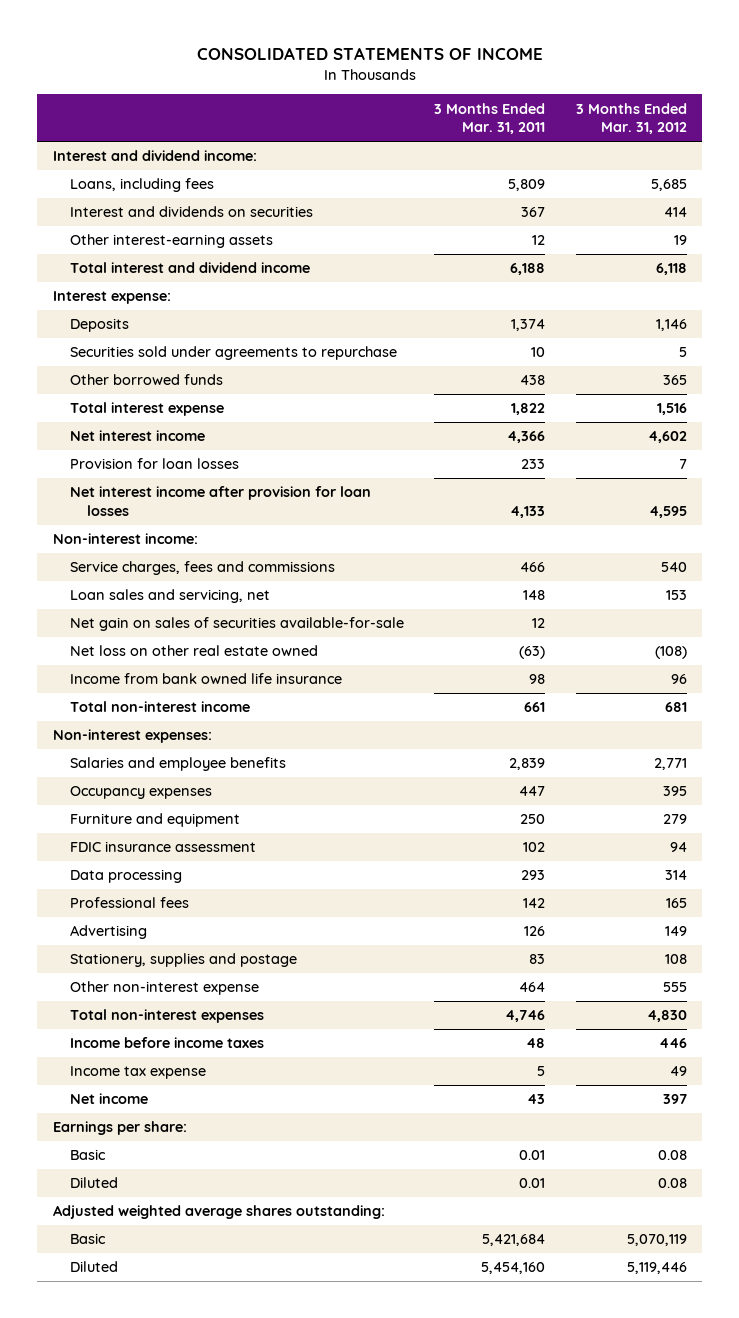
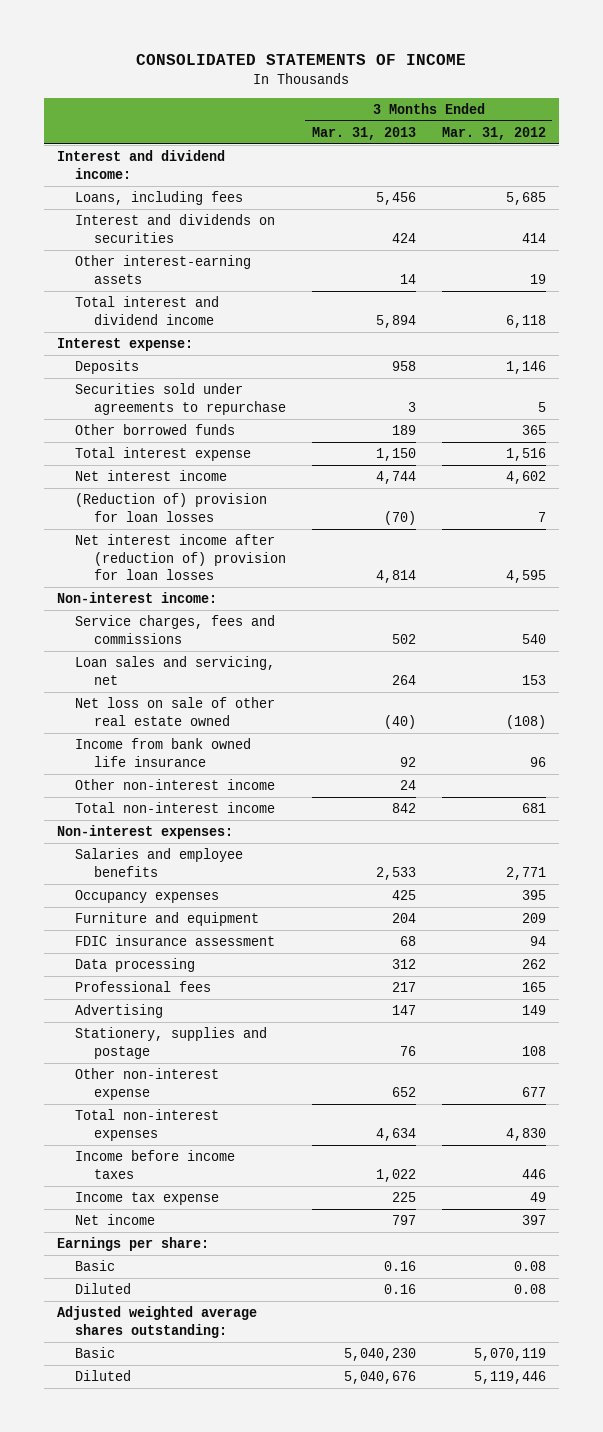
[434,102,546,135] 3 Months Ended Mar. 31, 2011 -> none
none -> [311,126,416,140] Mar. 31, 2013
[69,458,239,470] Provision for loan losses -> [75,493,268,522] (Reduction of) provision for loan losses
[69,486,371,516] Net interest income after provision for loan losses -> [75,534,286,580] Net interest income after (reduction of) provision for loan losses
[69,617,404,632] Net gain on sales of securities available-for-sale -> none
[69,645,318,657] Net loss on other real estate owned -> [75,697,276,726] Net loss on sale of other real estate owned
none -> [75,779,276,791] Other non-interest income
[662,814,687,825] 279 -> [521,913,546,924] 209
[664,870,687,881] 314 -> [521,959,546,970] 262
[662,982,687,993] 555 -> [521,1086,546,1097] 677

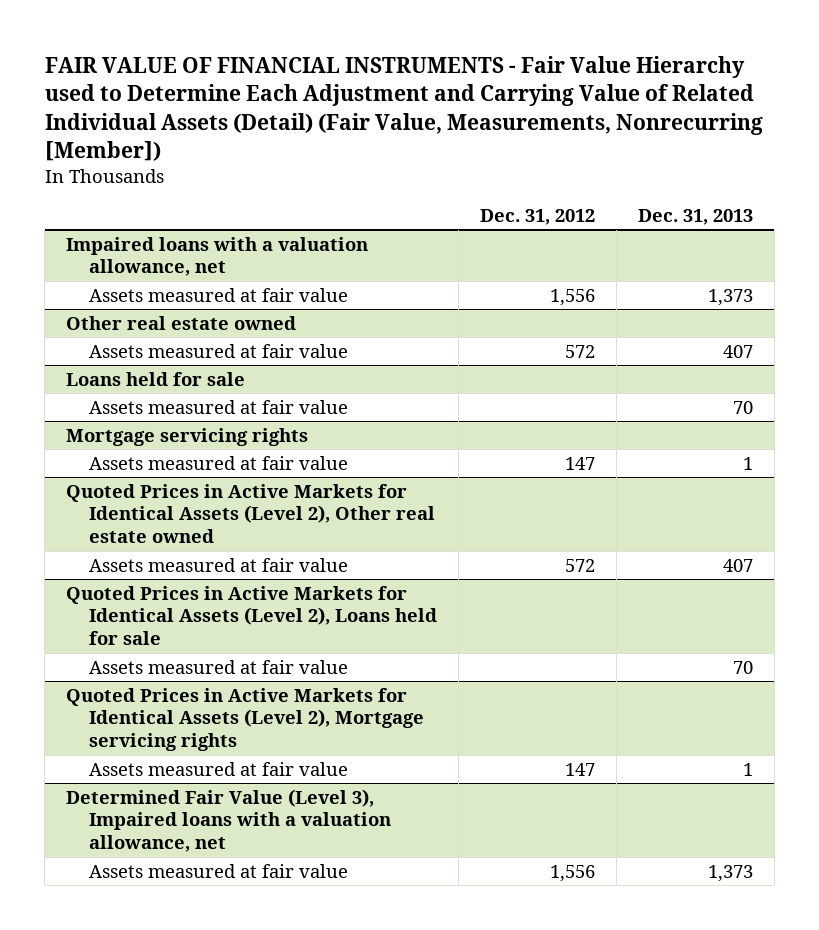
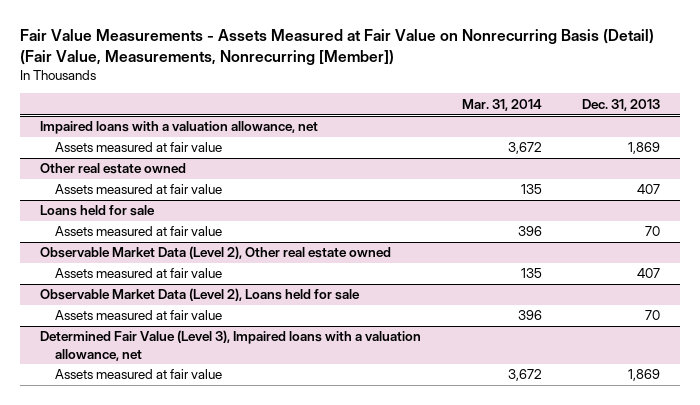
[44,56,763,162] FAIR VALUE OF FINANCIAL INSTRUMENTS - Fair Value Hierarchy used to Determine Each Adjustment and Carrying Value of Related Individual Assets (Detail) (Fair Value, Measurements, Nonrecurring [Member]) -> [20,29,655,65] Fair Value Measurements - Assets Measured at Fair Value on Nonrecurring Basis (Detail) (Fair Value, Measurements, Nonrecurring [Member])
[480,208,596,225] Dec. 31, 2012 -> none
none -> [461,98,542,111] Mar. 31, 2014
[707,288,753,306] 1,373 -> [627,142,660,155] 1,869
[66,427,309,446] Mortgage servicing rights -> none
[89,455,349,470] Assets measured at fair value -> none
[66,483,436,543] Quoted Prices in Active Markets for Identical Assets (Level 2), Other real estate owned -> none
none -> [40,246,392,260] Observable Market Data (Level 2), Other real estate owned
[66,585,438,645] Quoted Prices in Active Markets for Identical Assets (Level 2), Loans held for sale -> none
none -> [40,288,361,302] Observable Market Data (Level 2), Loans held for sale
[66,687,425,751] Quoted Prices in Active Markets for Identical Assets (Level 2), Mortgage servicing rights -> none
[89,761,349,776] Assets measured at fair value -> none
[707,864,753,882] 1,373 -> [627,369,660,382] 1,869

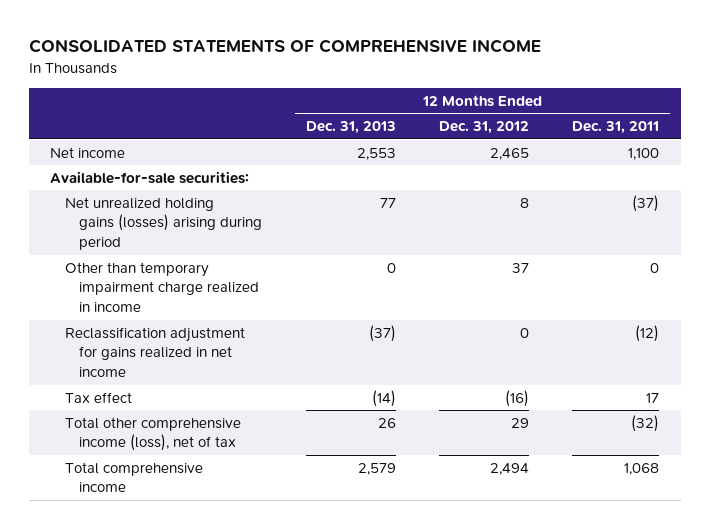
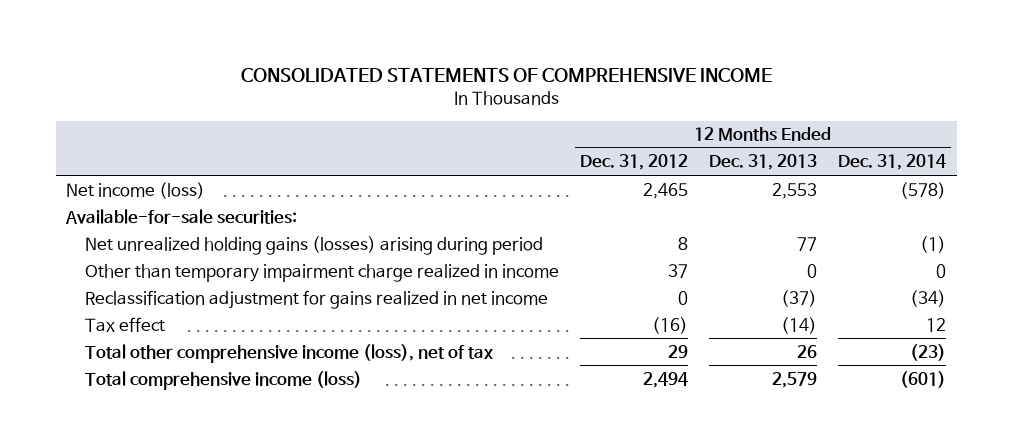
[572,121,660,135] Dec. 31, 2011 -> none
none -> [838,154,947,171] Dec. 31, 2014
[50,146,126,158] Net income -> [66,181,206,199] Net income (loss)
[64,461,203,493] Total comprehensive income -> [85,370,363,390] Total comprehensive income (loss)

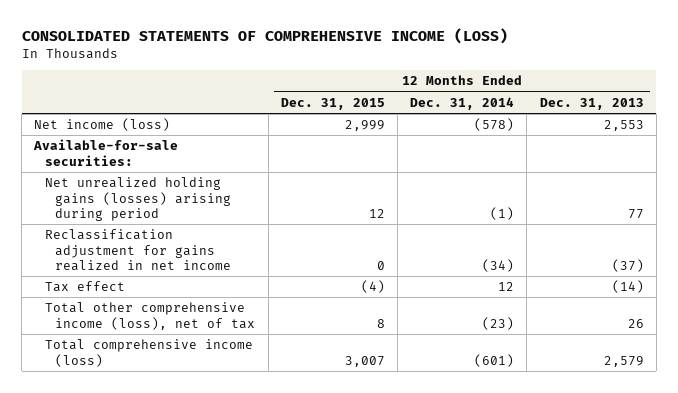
[241,67,773,82] CONSOLIDATED STATEMENTS OF COMPREHENSIVE INCOME -> [21,27,508,44] CONSOLIDATED STATEMENTS OF COMPREHENSIVE INCOME (LOSS)
[580,154,689,171] Dec. 31, 2012 -> none
none -> [280,97,385,110] Dec. 31, 2015
[85,263,560,282] Other than temporary impairment charge realized in income -> none

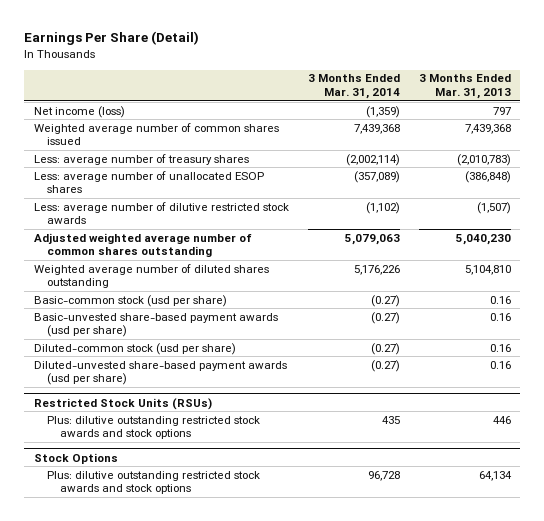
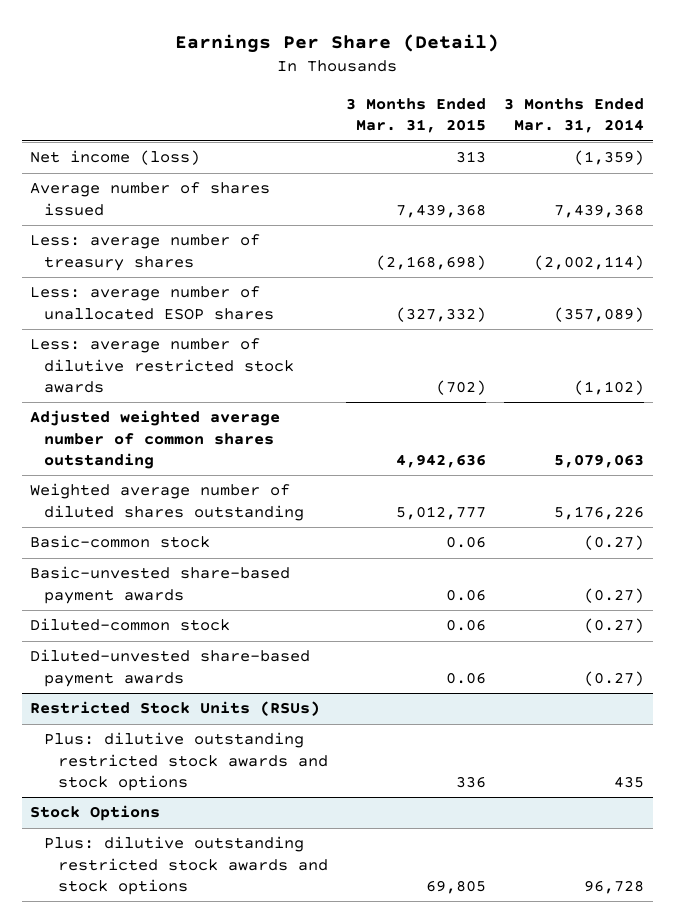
[418,74,511,100] 3 Months Ended Mar. 31, 2013 -> none
none -> [346,98,487,134] 3 Months Ended Mar. 31, 2015
[33,122,279,146] Weighted average number of common shares issued -> [30,182,271,216] Average number of shares issued
[33,294,227,307] Basic-common stock (usd per share) -> [30,535,211,549] Basic-common stock
[33,312,278,338] Basic-unvested share-based payment awards (usd per share) -> [30,566,291,604] Basic-unvested share-based payment awards
[33,342,236,355] Diluted-common stock (usd per share) -> [30,618,231,632] Diluted-common stock
[33,360,287,386] Diluted-unvested share-based payment awards (usd per share) -> [30,649,311,687] Diluted-unvested share-based payment awards

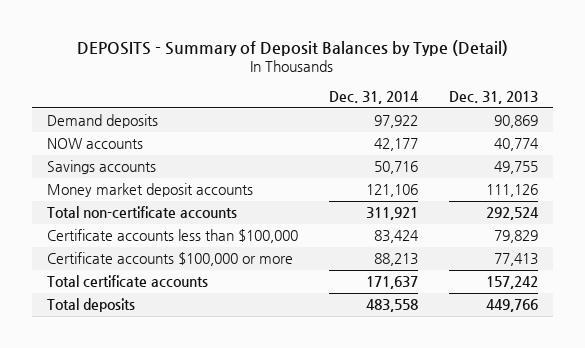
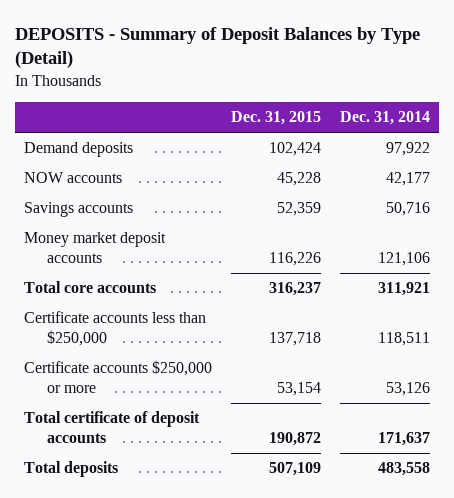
[448,90,538,104] Dec. 31, 2013 -> none
none -> [231,111,322,126] Dec. 31, 2015
[47,206,238,219] Total non-certificate accounts -> [24,281,157,294] Total core accounts
[47,229,299,244] Certificate accounts less than $100,000 -> [24,311,207,347] Certificate accounts less than $250,000
[373,230,419,244] 83,424 -> [377,332,430,347] 118,511
[47,252,294,267] Certificate accounts $100,000 or more -> [24,360,213,394] Certificate accounts $250,000 or more
[373,253,418,267] 88,213 -> [385,382,430,397] 53,126
[47,275,209,288] Total certificate accounts -> [24,411,201,444] Total certificate of deposit accounts

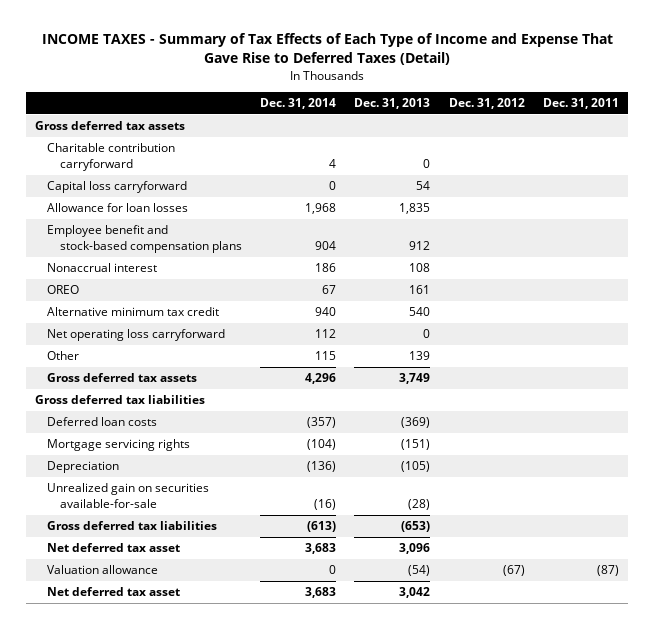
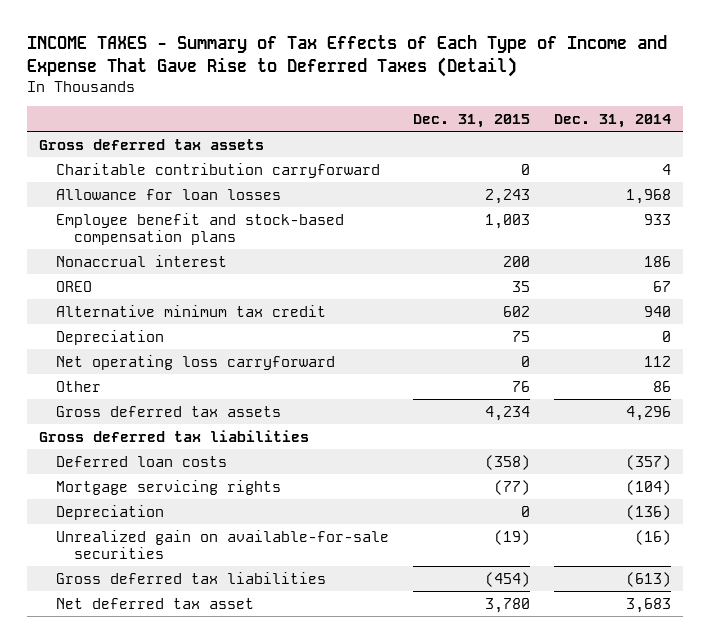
[354,98,431,110] Dec. 31, 2013 -> none
[448,98,525,110] Dec. 31, 2012 -> none
[542,98,619,110] Dec. 31, 2011 -> none
none -> [413,113,531,128] Dec. 31, 2015
[47,181,188,194] Capital loss carryforward -> none
[315,241,337,251] 904 -> [644,213,672,225] 933
none -> [56,329,165,345] Depreciation
[315,351,337,361] 115 -> [653,380,672,392] 86
[47,483,210,509] Unrealized gain on securities available-for-sale -> [56,529,390,560] Unrealized gain on available-for-sale securities
[47,565,159,575] Valuation allowance -> none
[47,587,181,597] Net deferred tax asset -> none

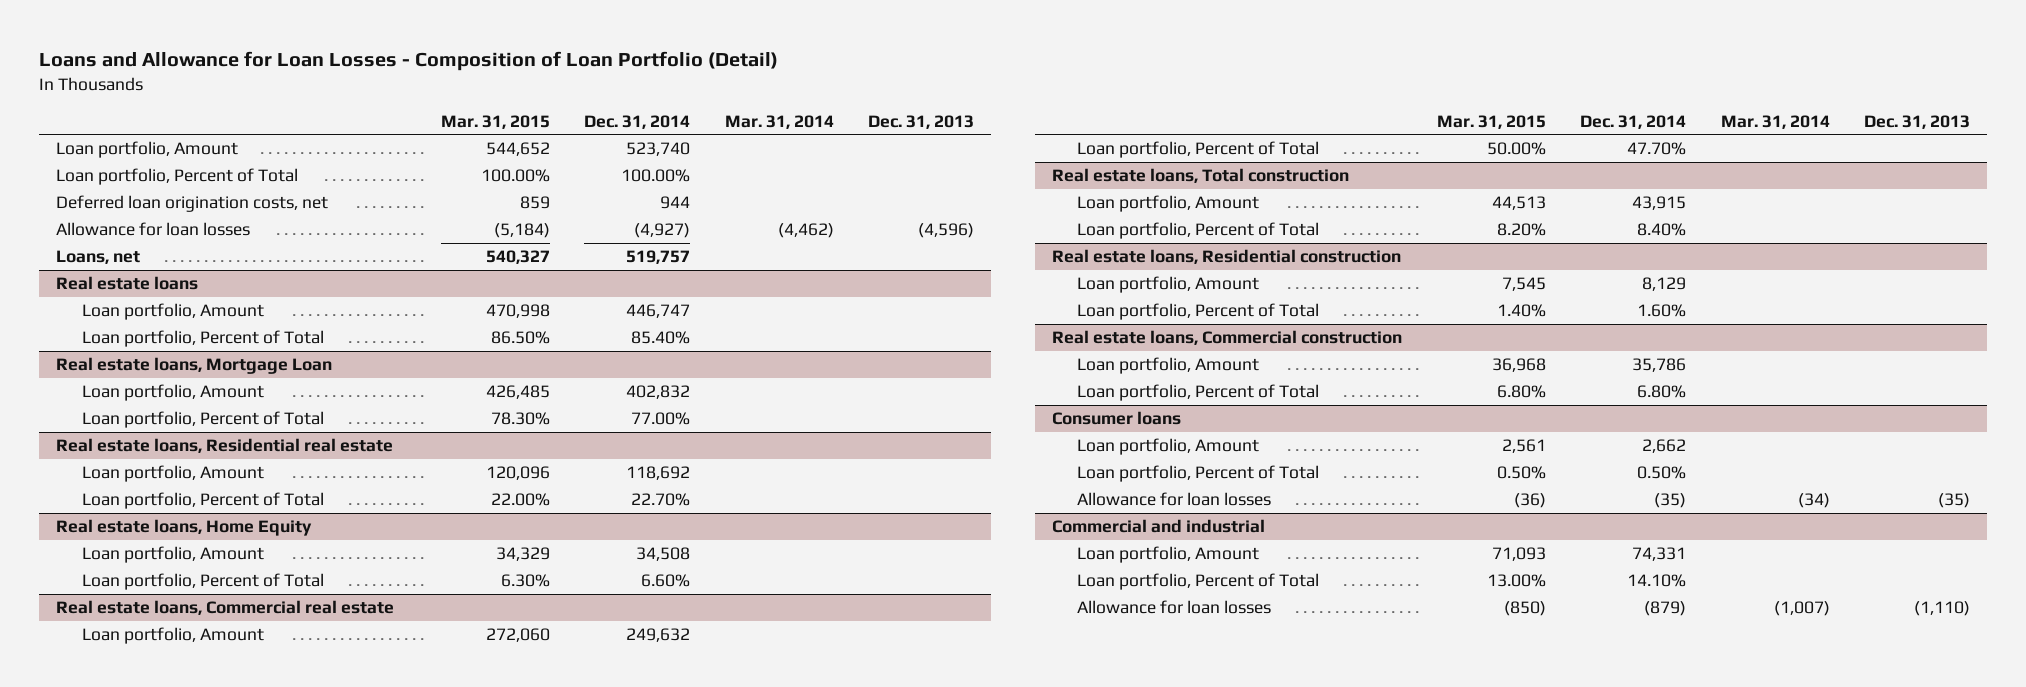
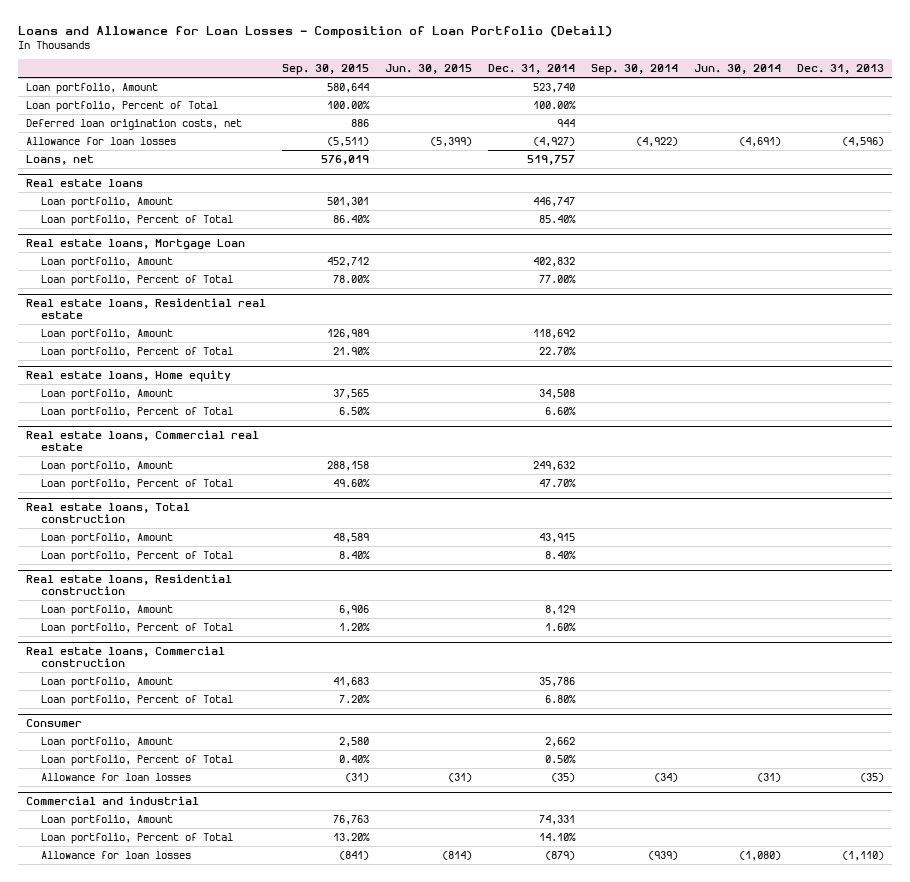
[440,114,550,129] Mar. 31, 2015 -> none
[724,114,834,129] Mar. 31, 2014 -> none
none -> [282,64,370,76] Sep. 30, 2015
none -> [385,64,473,75] Jun. 30, 2015
none -> [591,64,679,76] Sep. 30, 2014
none -> [694,64,782,75] Jun. 30, 2014
[56,519,313,537] Real estate loans, Home Equity -> [26,370,232,383] Real estate loans, Home equity
[1052,411,1182,426] Consumer loans -> [26,719,83,728] Consumer

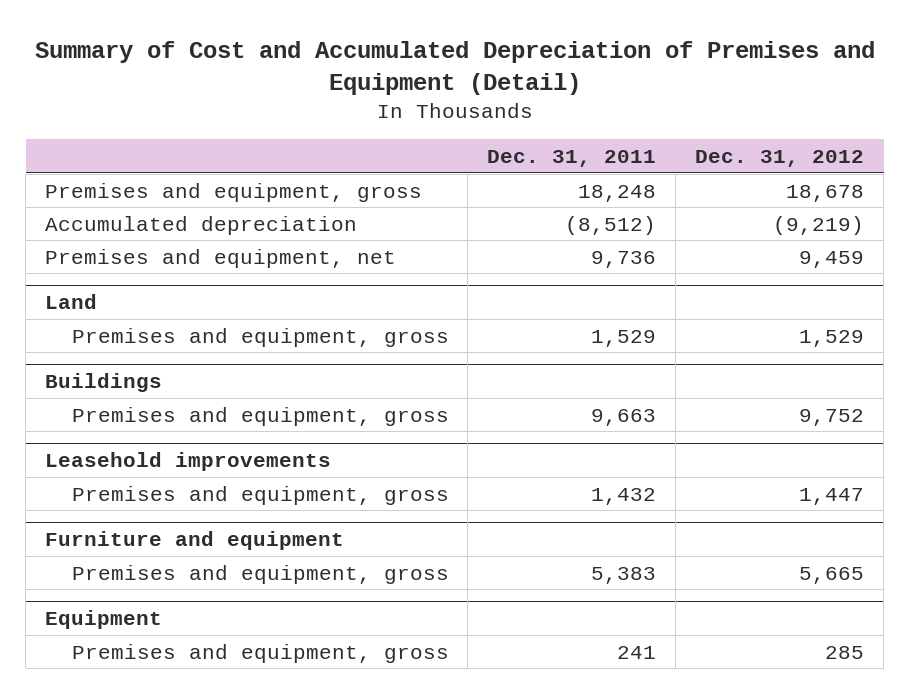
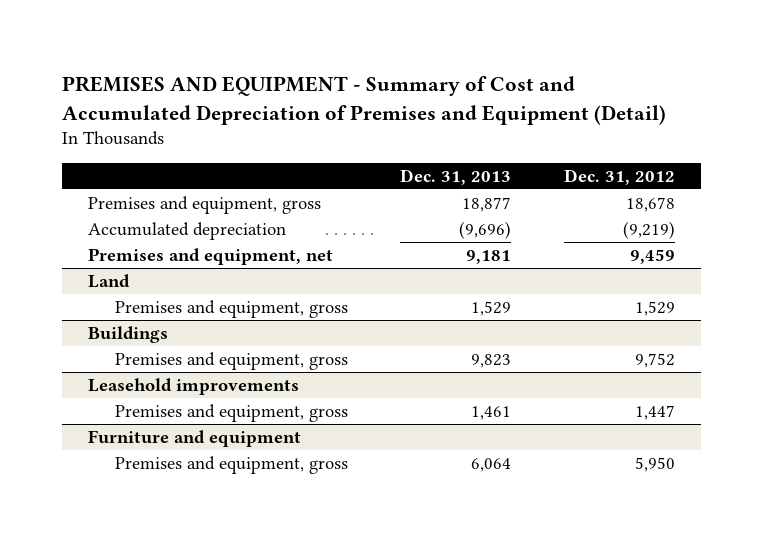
[34,40,875,96] Summary of Cost and Accumulated Depreciation of Premises and Equipment (Detail) -> [62,75,667,125] PREMISES AND EQUIPMENT - Summary of Cost and Accumulated Depreciation of Premises and Equipment (Detail)
[487,149,657,167] Dec. 31, 2011 -> none
none -> [400,168,512,185] Dec. 31, 2013
[44,609,162,629] Equipment -> none
[71,643,449,663] Premises and equipment, gross -> none
[799,566,865,584] 5,665 -> [634,456,675,472] 5,950

